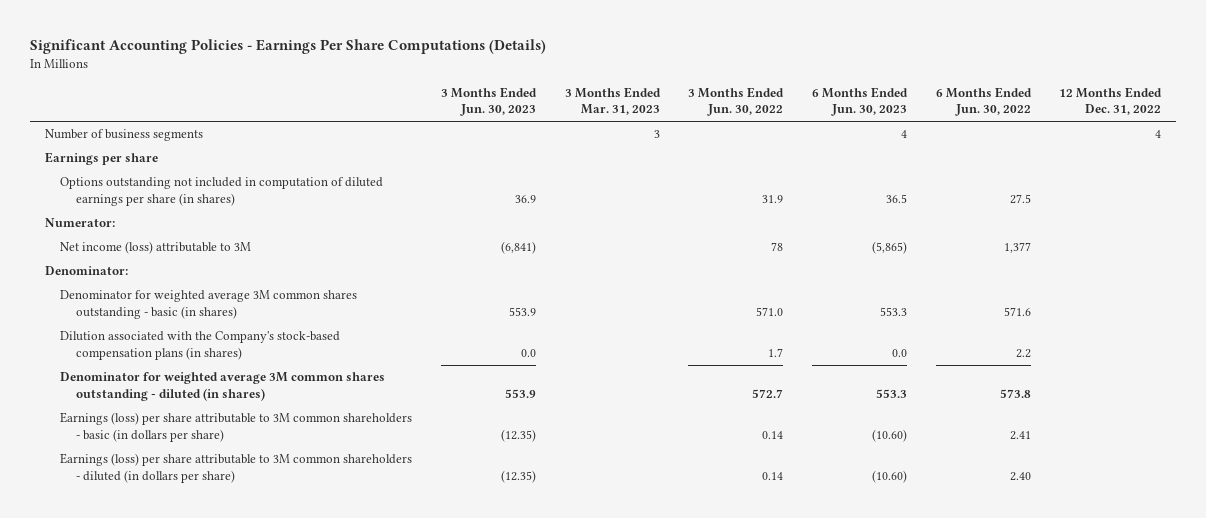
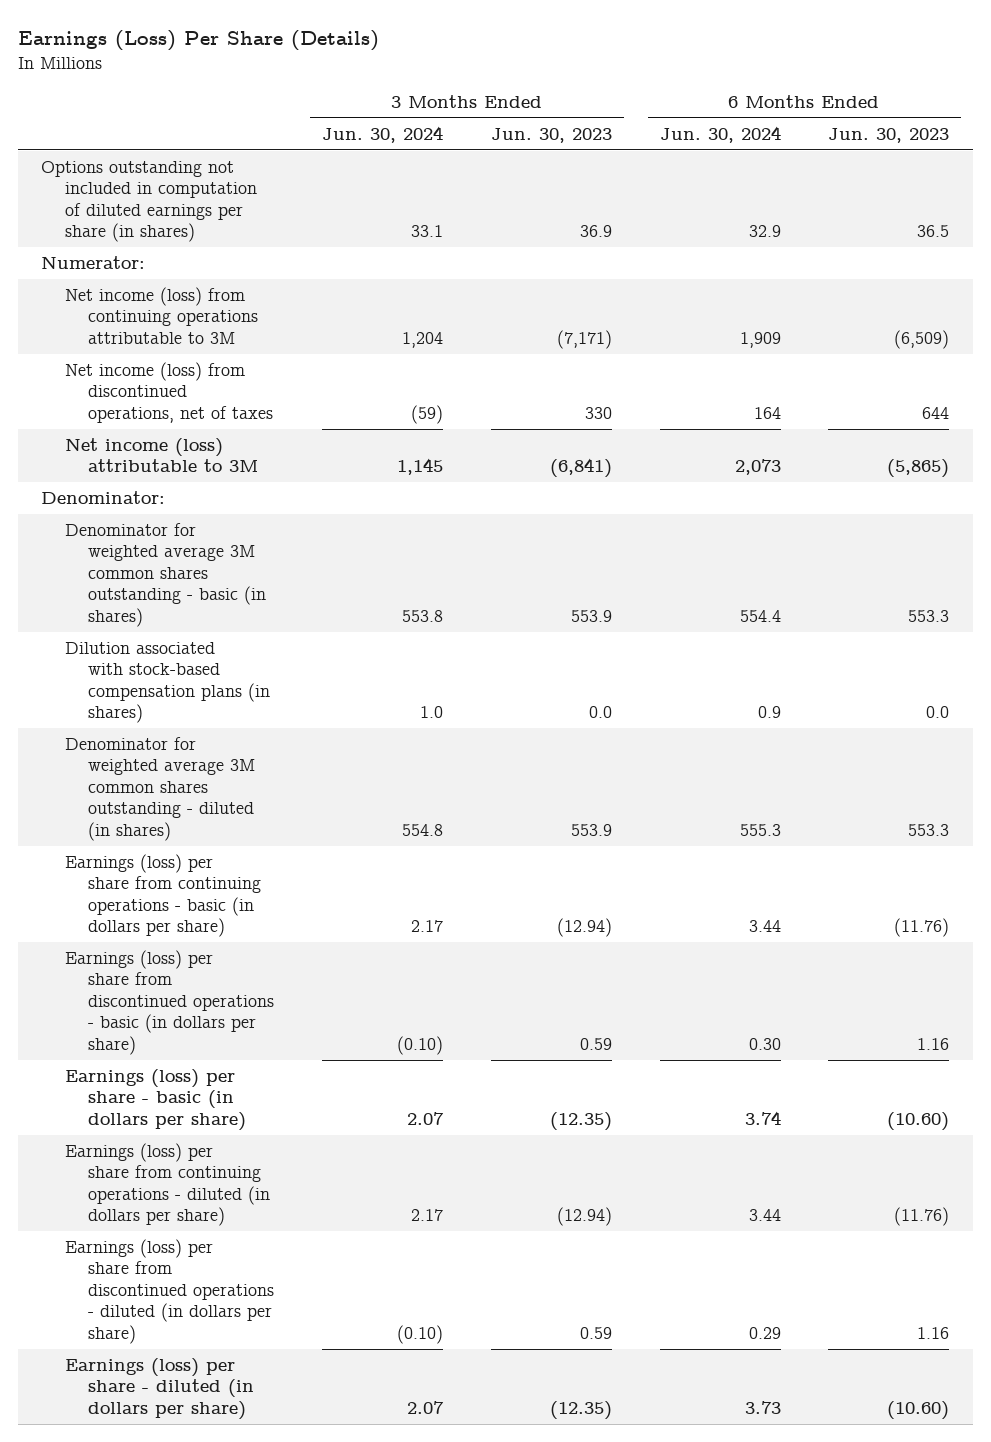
[30,39,547,55] Significant Accounting Policies - Earnings Per Share Computations (Details) -> [17,29,379,51] Earnings (Loss) Per Share (Details)
[564,86,661,116] 3 Months Ended Mar. 31, 2023 -> none
[688,86,785,117] 3 Months Ended Jun. 30, 2022 -> none
[935,86,1032,117] 6 Months Ended Jun. 30, 2022 -> none
[1059,86,1163,116] 12 Months Ended Dec. 31, 2022 -> none
none -> [322,125,444,143] Jun. 30, 2024
none -> [659,125,781,143] Jun. 30, 2024
[44,129,203,142] Number of business segments -> none
[44,152,158,166] Earnings per share -> none
none -> [64,286,259,344] Net income (loss) from continuing operations attributable to 3M
none -> [64,361,274,423] Net income (loss) from discontinued operations, net of taxes
[60,331,341,360] Dilution associated with the Company's stock-based compensation plans (in shares) -> [64,641,271,724] Dilution associated with stock-based compensation plans (in shares)
none -> [64,853,262,938] Earnings (loss) per share from continuing operations - basic (in dollars per share)
none -> [64,949,275,1055] Earnings (loss) per share from discontinued operations - basic (in dollars per share)
[60,412,413,442] Earnings (loss) per share attributable to 3M common shareholders - basic (in dollars per share) -> [64,1068,247,1131] Earnings (loss) per share - basic (in dollars per share)
none -> [64,1142,271,1227] Earnings (loss) per share from continuing operations - diluted (in dollars per share)
none -> [64,1238,275,1344] Earnings (loss) per share from discontinued operations - diluted (in dollars per share)
[60,453,413,483] Earnings (loss) per share attributable to 3M common shareholders - diluted (in dollars per share) -> [64,1357,255,1420] Earnings (loss) per share - diluted (in dollars per share)

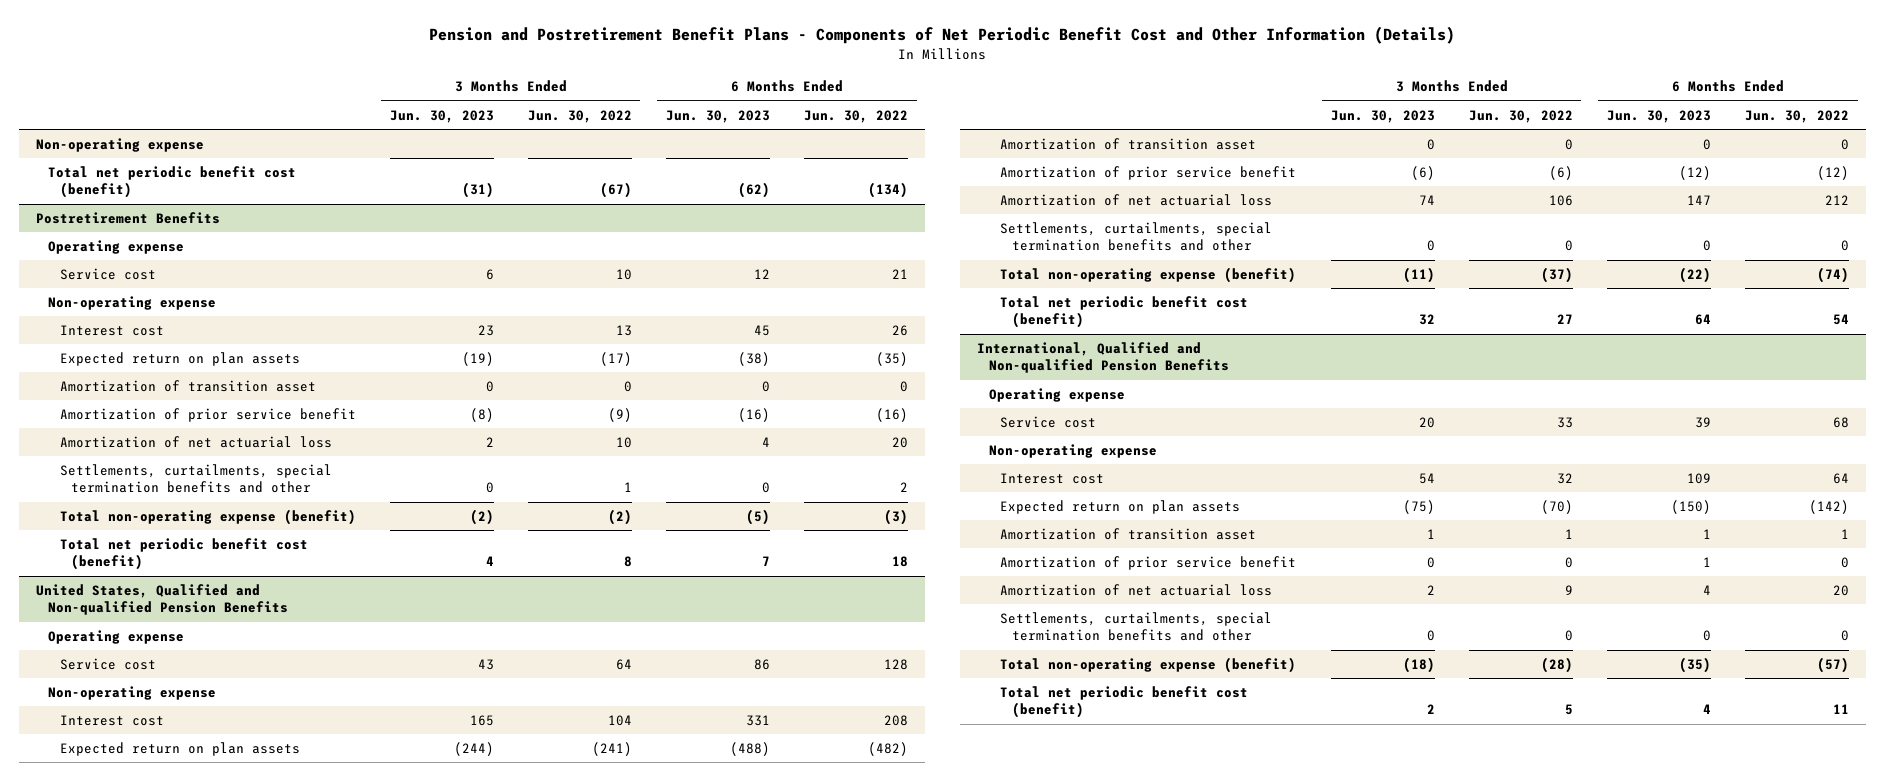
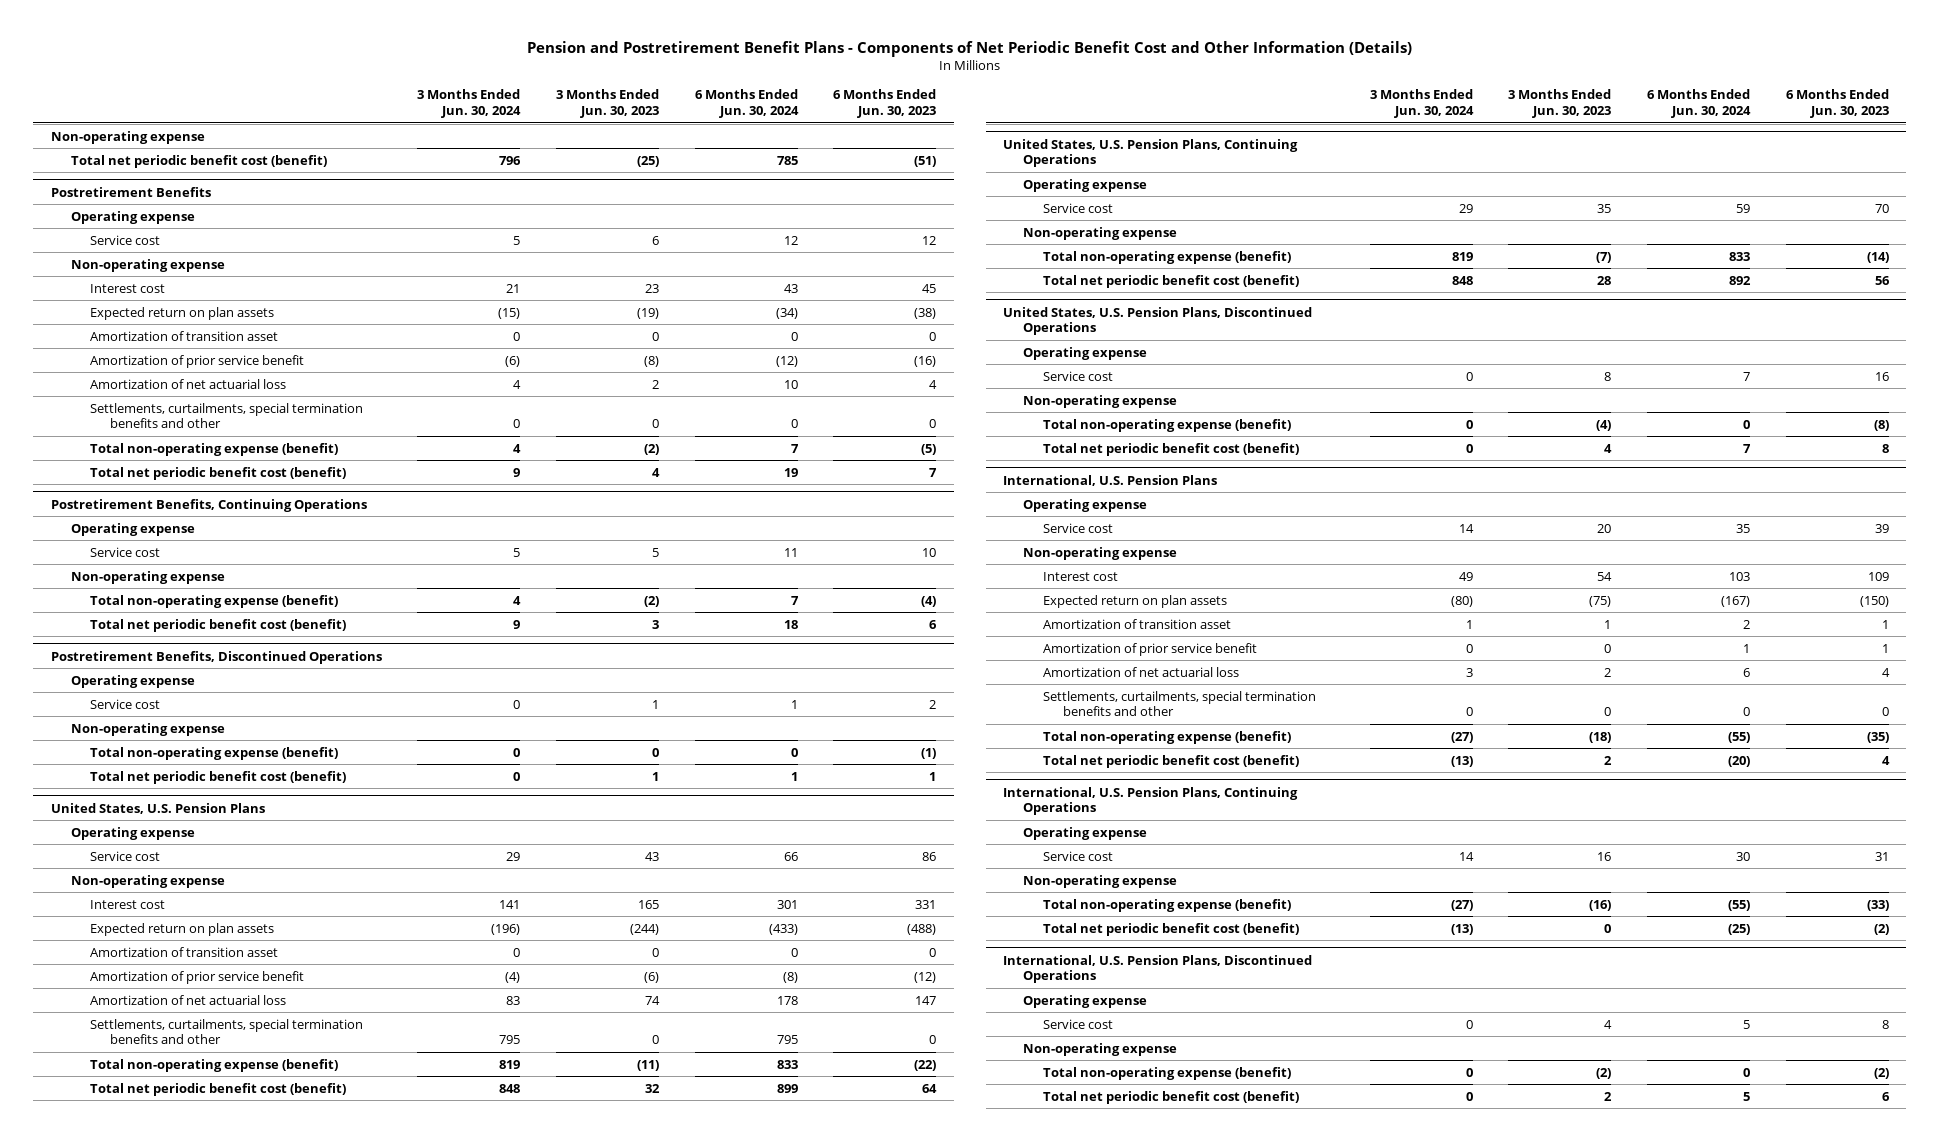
[527,109,632,123] Jun. 30, 2022 -> none
[804,109,909,123] Jun. 30, 2022 -> none
none -> [417,89,522,119] 3 Months Ended Jun. 30, 2024
none -> [694,89,799,119] 6 Months Ended Jun. 30, 2024
[461,182,494,199] (31) -> [637,155,660,167] (25)
[738,182,771,199] (62) -> [914,155,937,167] (51)
[35,583,288,616] United States, Qualified and Non-qualified Pension Benefits -> none
none -> [50,498,367,512] Postretirement Benefits, Continuing Operations
none -> [90,546,161,557] Service cost
none -> [70,570,225,584] Non-operating expense
none -> [90,594,339,608] Total non-operating expense (benefit)
none -> [90,618,347,632] Total net periodic benefit cost (benefit)
none -> [50,650,382,664] Postretirement Benefits, Discontinued Operations
none -> [70,674,195,688] Operating expense
none -> [90,698,161,709] Service cost
none -> [70,722,225,736] Non-operating expense
none -> [90,746,339,760] Total non-operating expense (benefit)
none -> [90,770,347,784] Total net periodic benefit cost (benefit)
none -> [50,802,265,814] United States, U.S. Pension Plans
none -> [70,826,195,840] Operating expense
[976,341,1229,374] International, Qualified and Non-qualified Pension Benefits -> none
none -> [1003,138,1299,168] United States, U.S. Pension Plans, Continuing Operations
none -> [1042,202,1113,213] Service cost
none -> [1023,226,1178,240] Non-operating expense
none -> [1042,250,1291,264] Total non-operating expense (benefit)
none -> [1042,274,1299,288] Total net periodic benefit cost (benefit)
none -> [1003,306,1313,336] United States, U.S. Pension Plans, Discontinued Operations
none -> [1023,346,1148,360] Operating expense
none -> [1042,370,1113,381] Service cost
none -> [1023,394,1178,408] Non-operating expense
none -> [1042,418,1291,432] Total non-operating expense (benefit)
none -> [1042,442,1299,456] Total net periodic benefit cost (benefit)
none -> [1003,474,1218,486] International, U.S. Pension Plans
none -> [1023,498,1148,512] Operating expense
none -> [1003,786,1299,816] International, U.S. Pension Plans, Continuing Operations
none -> [1023,826,1148,840] Operating expense
none -> [1042,850,1113,861] Service cost
none -> [1023,874,1178,888] Non-operating expense
none -> [1042,898,1291,912] Total non-operating expense (benefit)
none -> [1042,922,1299,936] Total net periodic benefit cost (benefit)
none -> [1003,954,1313,984] International, U.S. Pension Plans, Discontinued Operations
none -> [1023,994,1148,1008] Operating expense
none -> [1042,1018,1113,1029] Service cost
none -> [1023,1042,1178,1056] Non-operating expense
none -> [1042,1066,1291,1080] Total non-operating expense (benefit)
none -> [1042,1090,1299,1104] Total net periodic benefit cost (benefit)

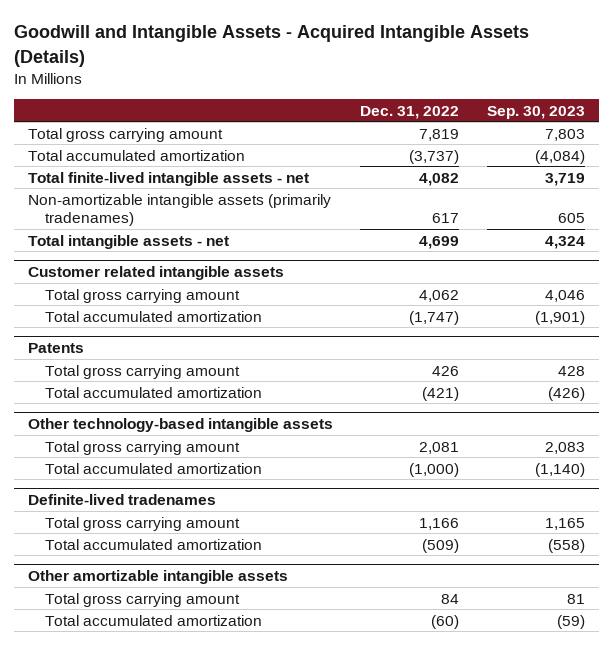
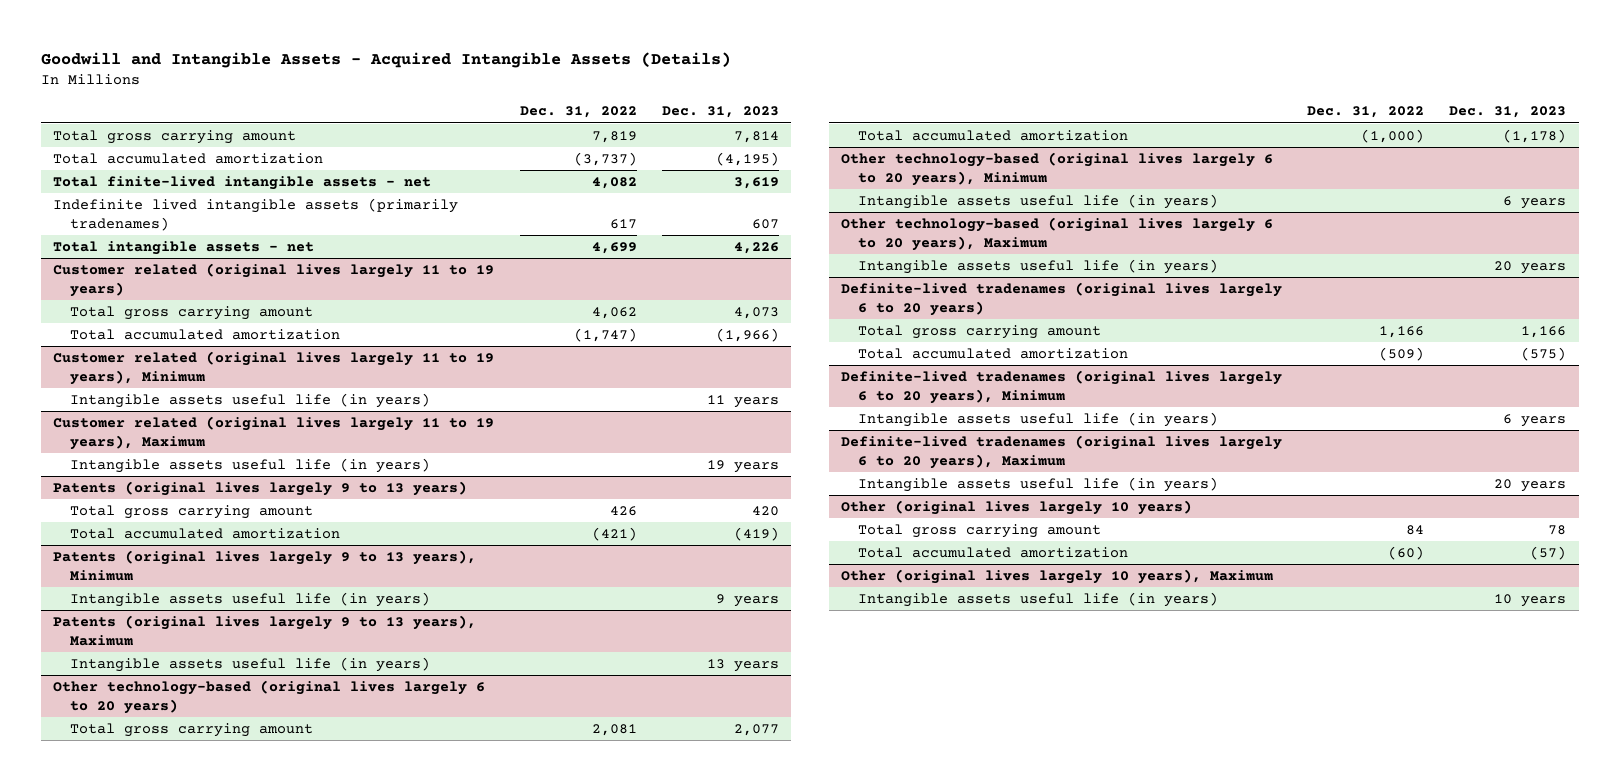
[486,105,585,119] Sep. 30, 2023 -> none
none -> [661,106,779,119] Dec. 31, 2023
[28,193,332,227] Non-amortizable intangible assets (primarily tradenames) -> [53,198,459,232] Indefinite lived intangible assets (primarily tradenames)
[28,265,285,280] Customer related intangible assets -> [53,263,495,298] Customer related (original lives largely 11 to 19 years)
none -> [53,351,495,386] Customer related (original lives largely 11 to 19 years), Minimum
none -> [69,393,430,409] Intangible assets useful life (in years)
none -> [53,416,495,451] Customer related (original lives largely 11 to 19 years), Maximum
none -> [69,458,430,474] Intangible assets useful life (in years)
[28,342,85,353] Patents -> [53,481,468,497] Patents (original lives largely 9 to 13 years)
none -> [53,550,477,582] Patents (original lives largely 9 to 13 years), Minimum
none -> [69,592,430,608] Intangible assets useful life (in years)
none -> [53,615,477,647] Patents (original lives largely 9 to 13 years), Maximum
none -> [69,657,430,673] Intangible assets useful life (in years)
[28,417,334,432] Other technology-based intangible assets -> [53,680,486,715] Other technology-based (original lives largely 6 to 20 years)
none -> [841,152,1274,187] Other technology-based (original lives largely 6 to 20 years), Minimum
none -> [857,194,1218,210] Intangible assets useful life (in years)
none -> [841,217,1274,252] Other technology-based (original lives largely 6 to 20 years), Maximum
none -> [857,259,1218,275] Intangible assets useful life (in years)
[28,493,217,505] Definite-lived tradenames -> [841,282,1283,317] Definite-lived tradenames (original lives largely 6 to 20 years)
none -> [841,370,1283,405] Definite-lived tradenames (original lives largely 6 to 20 years), Minimum
none -> [857,412,1218,428] Intangible assets useful life (in years)
none -> [841,435,1283,470] Definite-lived tradenames (original lives largely 6 to 20 years), Maximum
none -> [857,477,1218,493] Intangible assets useful life (in years)
[28,569,289,584] Other amortizable intangible assets -> [841,500,1193,516] Other (original lives largely 10 years)
none -> [841,569,1274,585] Other (original lives largely 10 years), Maximum
none -> [857,592,1218,608] Intangible assets useful life (in years)

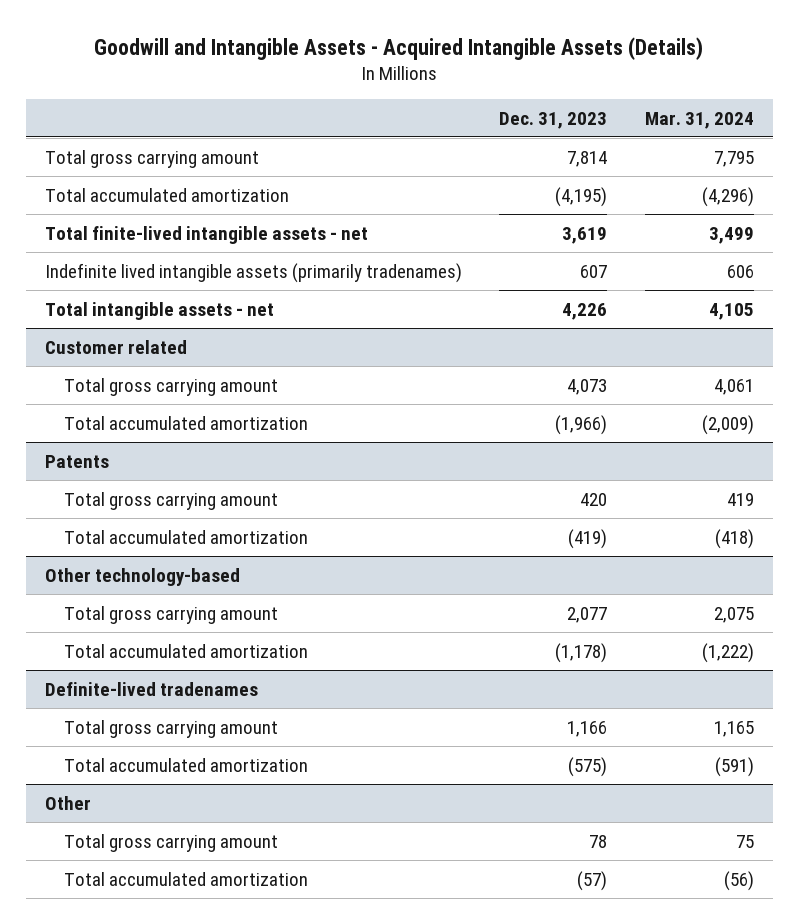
[519,106,637,119] Dec. 31, 2022 -> none
none -> [645,111,755,129] Mar. 31, 2024
[53,263,495,298] Customer related (original lives largely 11 to 19 years) -> [44,339,187,354] Customer related
[53,351,495,386] Customer related (original lives largely 11 to 19 years), Minimum -> none
[69,393,430,409] Intangible assets useful life (in years) -> none
[53,416,495,451] Customer related (original lives largely 11 to 19 years), Maximum -> none
[69,458,430,474] Intangible assets useful life (in years) -> none
[53,481,468,497] Patents (original lives largely 9 to 13 years) -> [44,454,109,468] Patents
[53,550,477,582] Patents (original lives largely 9 to 13 years), Minimum -> none
[69,592,430,608] Intangible assets useful life (in years) -> none
[53,615,477,647] Patents (original lives largely 9 to 13 years), Maximum -> none
[69,657,430,673] Intangible assets useful life (in years) -> none
[53,680,486,715] Other technology-based (original lives largely 6 to 20 years) -> [44,567,240,586] Other technology-based
[841,152,1274,187] Other technology-based (original lives largely 6 to 20 years), Minimum -> none
[857,194,1218,210] Intangible assets useful life (in years) -> none
[841,217,1274,252] Other technology-based (original lives largely 6 to 20 years), Maximum -> none
[857,259,1218,275] Intangible assets useful life (in years) -> none
[841,282,1283,317] Definite-lived tradenames (original lives largely 6 to 20 years) -> [44,681,258,696] Definite-lived tradenames
[841,370,1283,405] Definite-lived tradenames (original lives largely 6 to 20 years), Minimum -> none
[857,412,1218,428] Intangible assets useful life (in years) -> none
[841,435,1283,470] Definite-lived tradenames (original lives largely 6 to 20 years), Maximum -> none
[857,477,1218,493] Intangible assets useful life (in years) -> none
[841,500,1193,516] Other (original lives largely 10 years) -> [44,795,91,810] Other
[841,569,1274,585] Other (original lives largely 10 years), Maximum -> none
[857,592,1218,608] Intangible assets useful life (in years) -> none

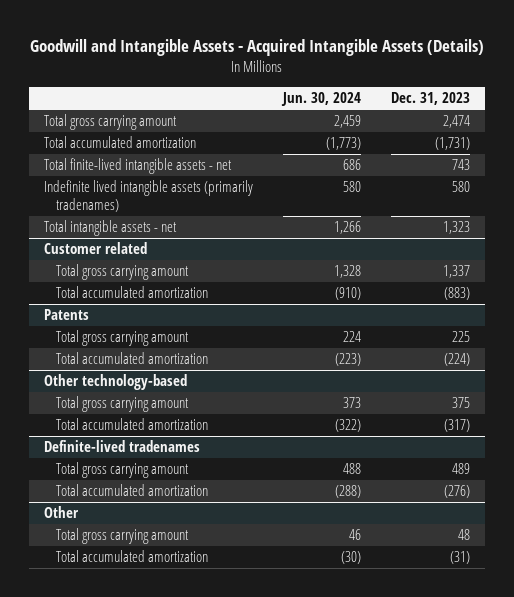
[645,111,755,129] Mar. 31, 2024 -> none
none -> [280,92,361,107] Jun. 30, 2024
[567,150,608,167] 7,814 -> [442,115,470,129] 2,474
[555,186,608,207] (4,195) -> [434,137,470,151] (1,731)
[562,226,608,244] 3,619 -> [451,159,470,171] 743
[580,264,608,278] 607 -> [451,181,470,193] 580
[562,302,608,320] 4,226 -> [442,221,470,235] 1,323
[567,378,608,395] 4,073 -> [442,265,470,279] 1,337
[555,414,608,435] (1,966) -> [443,287,470,301] (883)
[580,492,608,506] 420 -> [451,331,470,343] 225
[568,528,608,549] (419) -> [443,353,470,367] (224)
[567,606,608,623] 2,077 -> [451,397,470,409] 375
[555,642,608,663] (1,178) -> [443,419,470,433] (317)
[567,720,608,737] 1,166 -> [451,463,470,475] 489
[568,756,608,777] (575) -> [443,485,470,499] (276)
[589,834,608,848] 78 -> [457,529,470,541] 48
[577,870,608,891] (57) -> [449,551,470,565] (31)

